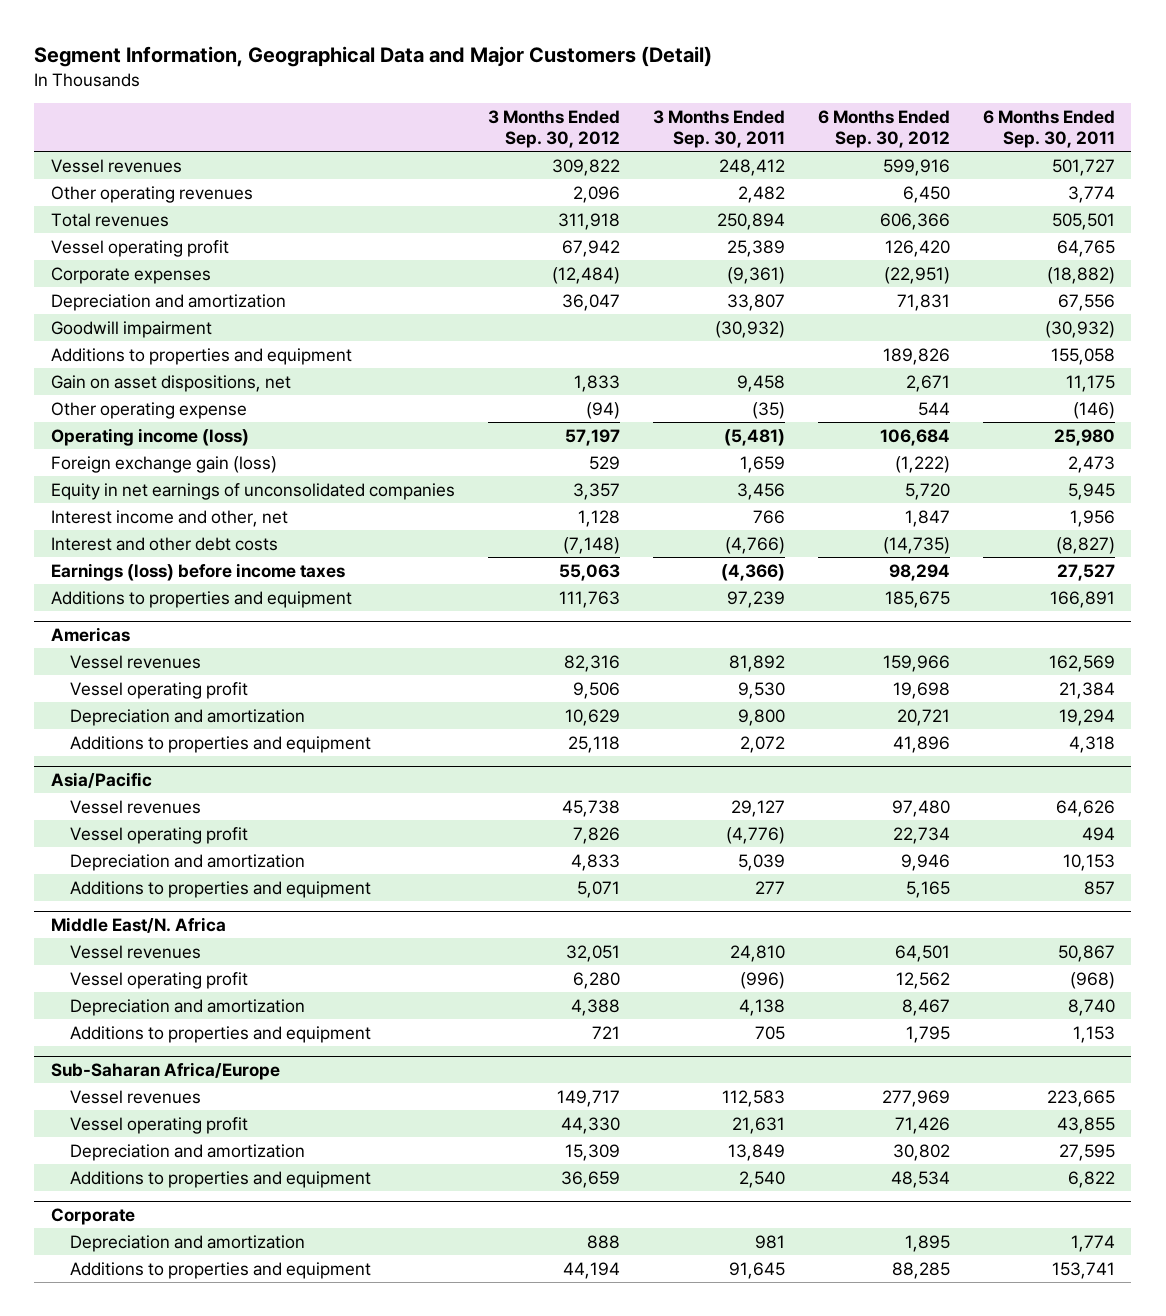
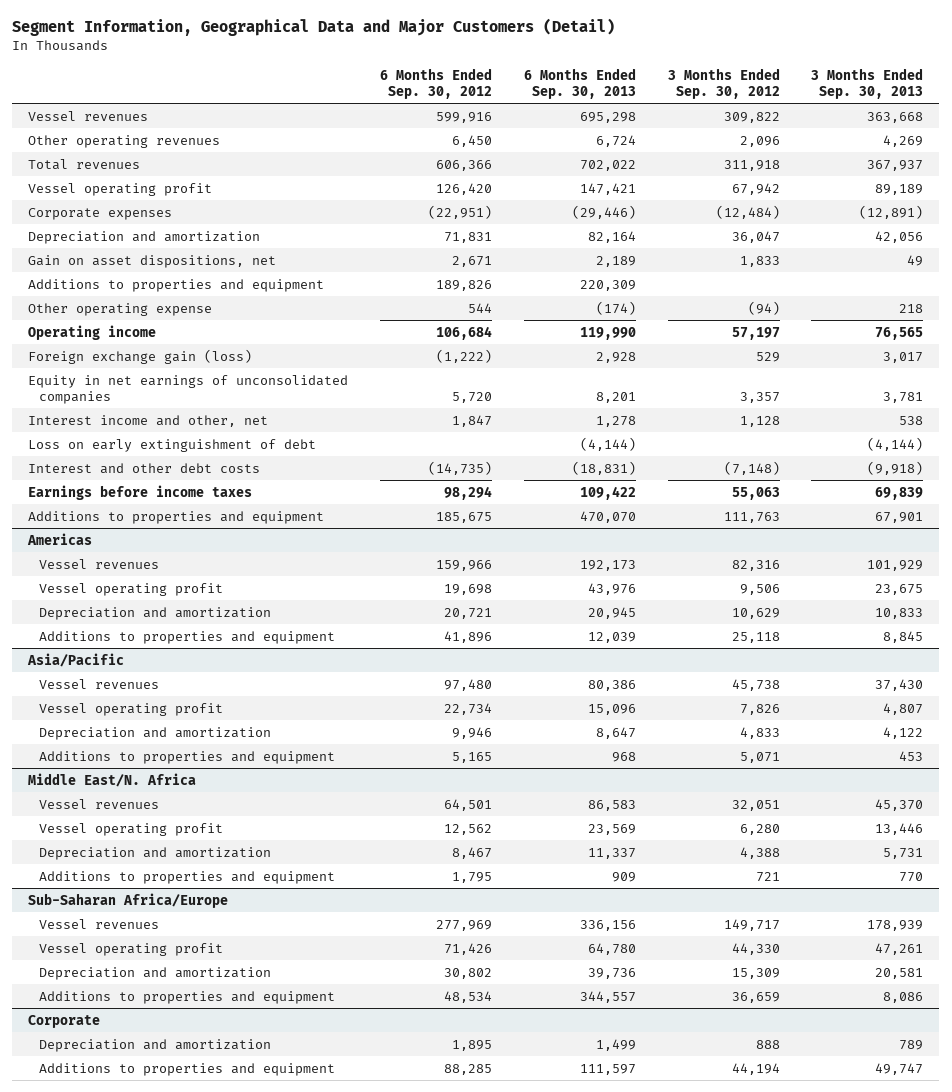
[652,110,785,149] 3 Months Ended Sep. 30, 2011 -> none
[982,110,1115,149] 6 Months Ended Sep. 30, 2011 -> none
none -> [523,67,636,100] 6 Months Ended Sep. 30, 2013
none -> [811,67,924,100] 3 Months Ended Sep. 30, 2013
[50,320,212,338] Goodwill impairment -> none
[50,347,352,365] Additions to properties and equipment -> [28,278,325,292] Additions to properties and equipment
[50,427,249,446] Operating income (loss) -> [28,324,157,340] Operating income
none -> [28,438,317,452] Loss on early extinguishment of debt
[50,562,345,581] Earnings (loss) before income taxes -> [28,484,253,500] Earnings before income taxes

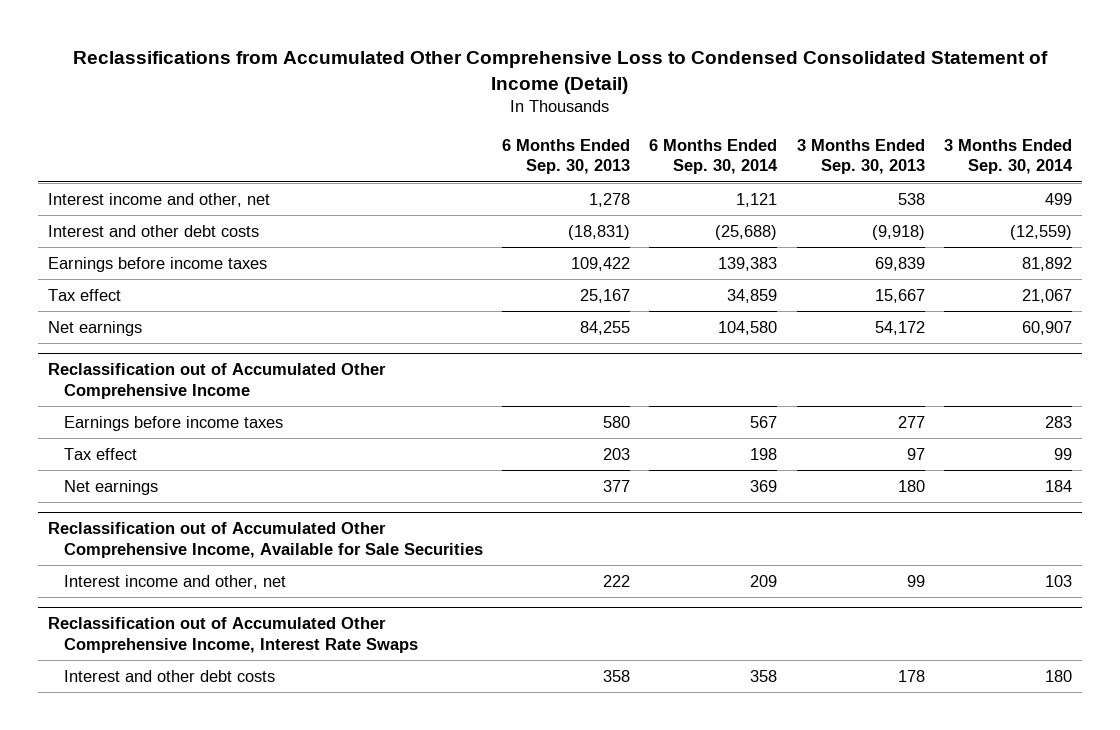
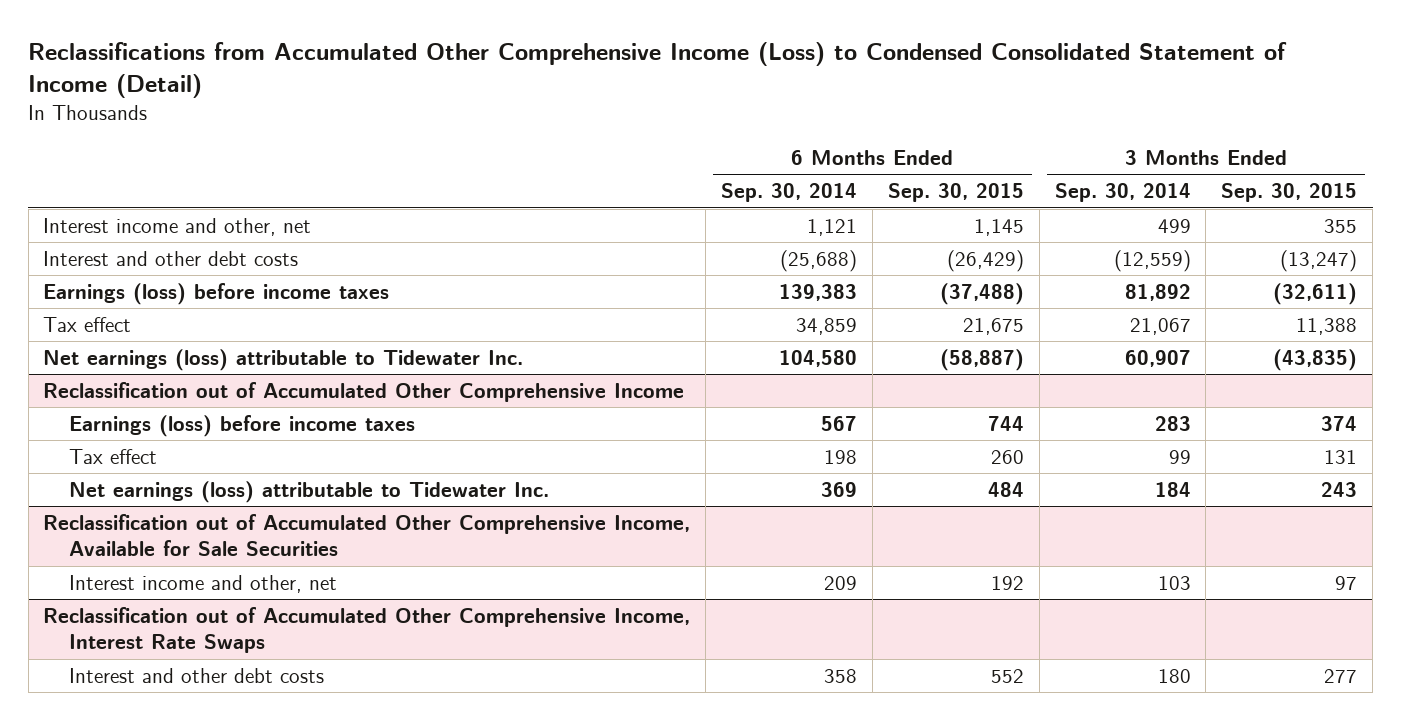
[72,50,1048,94] Reclassifications from Accumulated Other Comprehensive Loss to Condensed Consolidated Statement of Income (Detail) -> [28,42,1288,99] Reclassifications from Accumulated Other Comprehensive Income (Loss) to Condensed Consolidated Statement of Income (Detail)
[502,138,631,175] 6 Months Ended Sep. 30, 2013 -> none
[796,138,925,175] 3 Months Ended Sep. 30, 2013 -> none
none -> [887,183,1024,203] Sep. 30, 2015
none -> [1221,183,1358,203] Sep. 30, 2015
[47,256,267,272] Earnings before income taxes -> [43,282,390,305] Earnings (loss) before income taxes
[47,320,142,336] Net earnings -> [43,348,524,371] Net earnings (loss) attributable to Tidewater Inc.
[63,415,283,431] Earnings before income taxes -> [69,414,416,437] Earnings (loss) before income taxes
[63,479,158,495] Net earnings -> [69,480,550,503] Net earnings (loss) attributable to Tidewater Inc.

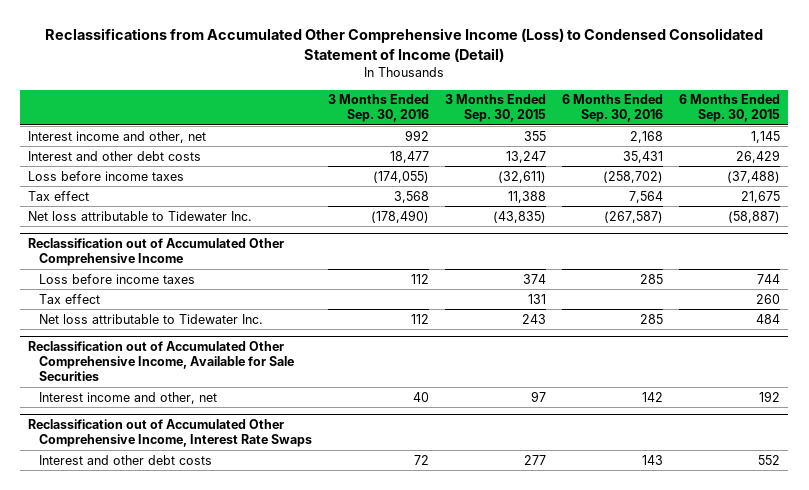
[721,183,858,203] Sep. 30, 2014 -> none
[1054,183,1191,203] Sep. 30, 2014 -> none
none -> [327,94,429,123] 3 Months Ended Sep. 30, 2016
none -> [562,94,664,123] 6 Months Ended Sep. 30, 2016
[946,249,1024,272] (26,429) -> [736,149,781,163] 26,429
[1280,249,1358,272] (13,247) -> [505,150,546,163] 13,247
[43,282,390,305] Earnings (loss) before income taxes -> [28,170,185,181] Loss before income taxes
[43,348,524,371] Net earnings (loss) attributable to Tidewater Inc. -> [28,210,253,221] Net loss attributable to Tidewater Inc.
[69,414,416,437] Earnings (loss) before income taxes -> [38,273,195,284] Loss before income taxes
[69,480,550,503] Net earnings (loss) attributable to Tidewater Inc. -> [38,313,263,324] Net loss attributable to Tidewater Inc.

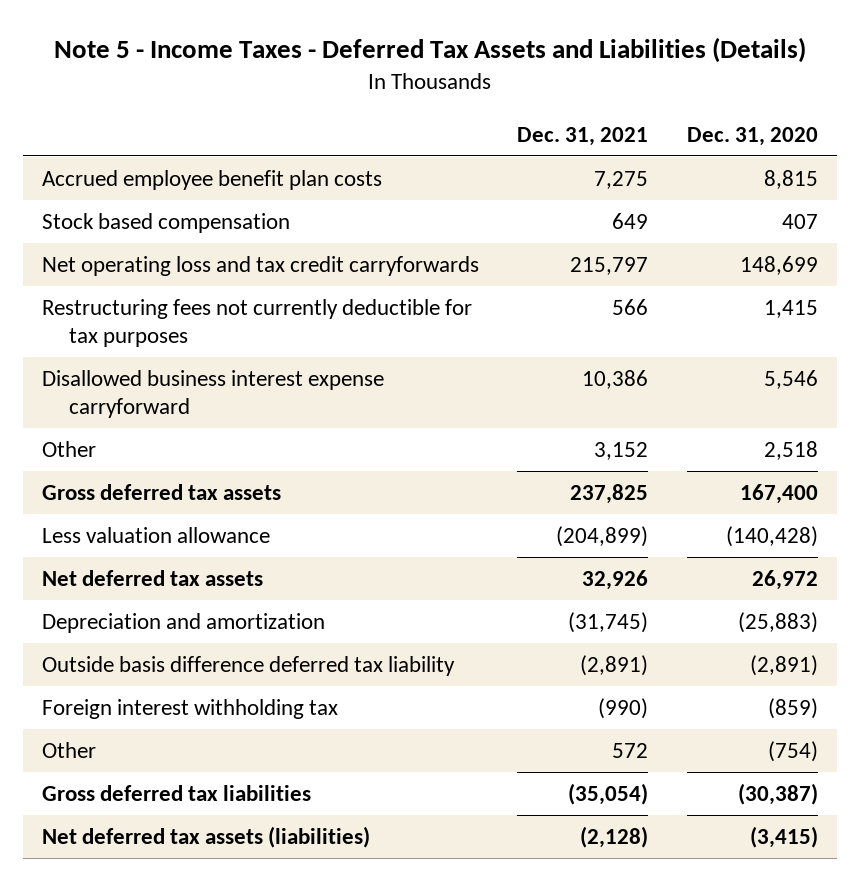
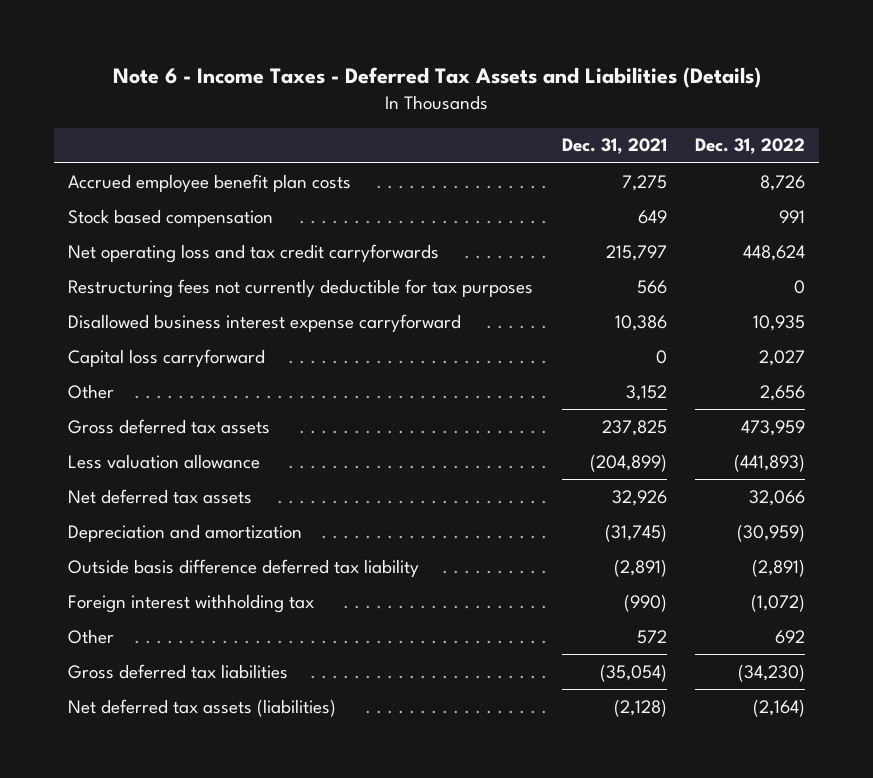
[53,37,806,64] Note 5 - Income Taxes - Deferred Tax Assets and Liabilities (Details) -> [112,67,761,89] Note 6 - Income Taxes - Deferred Tax Assets and Liabilities (Details)
[686,126,818,146] Dec. 31, 2020 -> none
none -> [695,138,806,155] Dec. 31, 2022
none -> [68,348,266,367] Capital loss carryforward

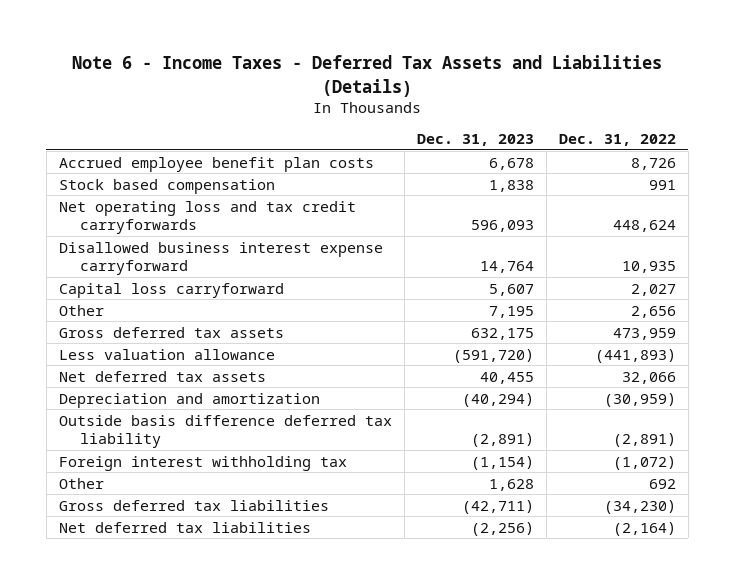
[561,138,667,155] Dec. 31, 2021 -> none
none -> [416,133,534,146] Dec. 31, 2023
[68,278,534,298] Restructuring fees not currently deductible for tax purposes -> none
[68,698,337,717] Net deferred tax assets (liabilities) -> [58,521,311,533] Net deferred tax liabilities

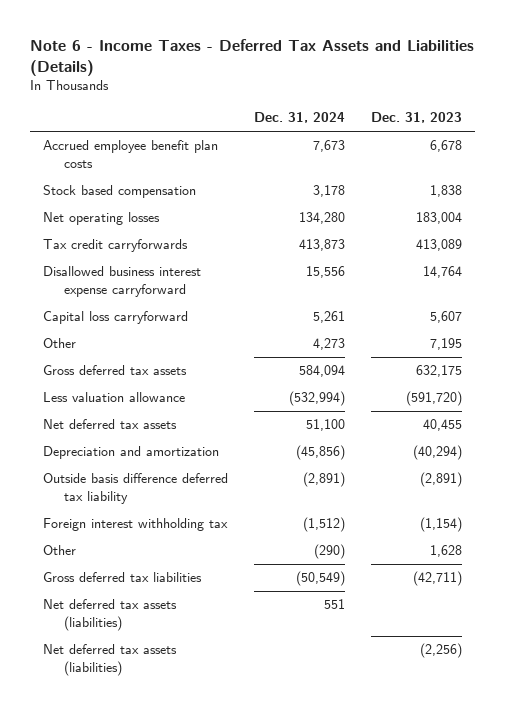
[558,133,676,146] Dec. 31, 2022 -> none
none -> [254,112,346,124] Dec. 31, 2024
[58,200,356,235] Net operating loss and tax credit carryforwards -> [43,212,161,226] Net operating losses
[470,220,534,233] 596,093 -> [416,212,463,225] 183,004
none -> [43,239,189,253] Tax credit carryforwards
none -> [43,599,178,631] Net deferred tax assets (liabilities)
[58,521,311,533] Net deferred tax liabilities -> [43,644,178,676] Net deferred tax assets (liabilities)

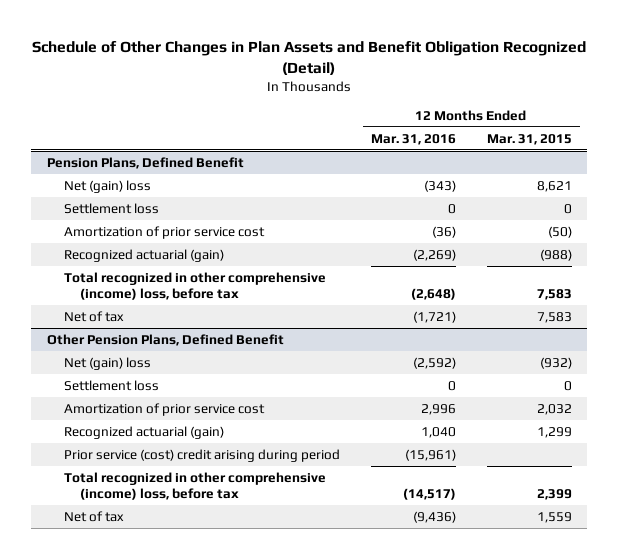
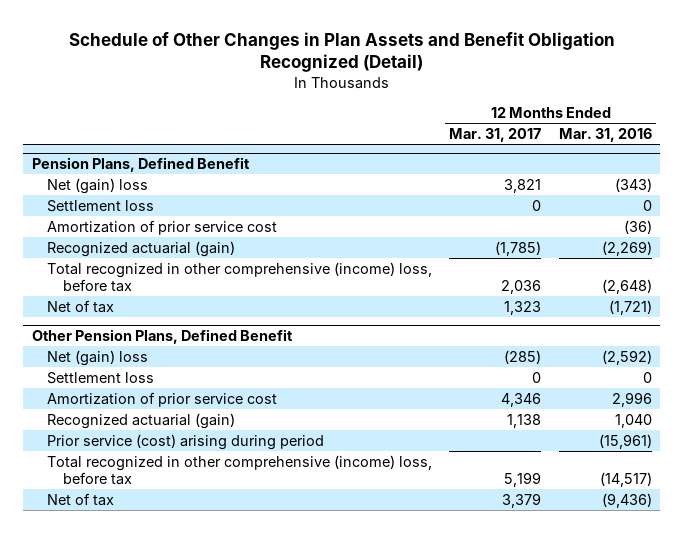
[486,133,572,145] Mar. 31, 2015 -> none
none -> [449,128,542,143] Mar. 31, 2017
[63,448,340,462] Prior service (cost) credit arising during period -> [47,433,325,450] Prior service (cost) arising during period

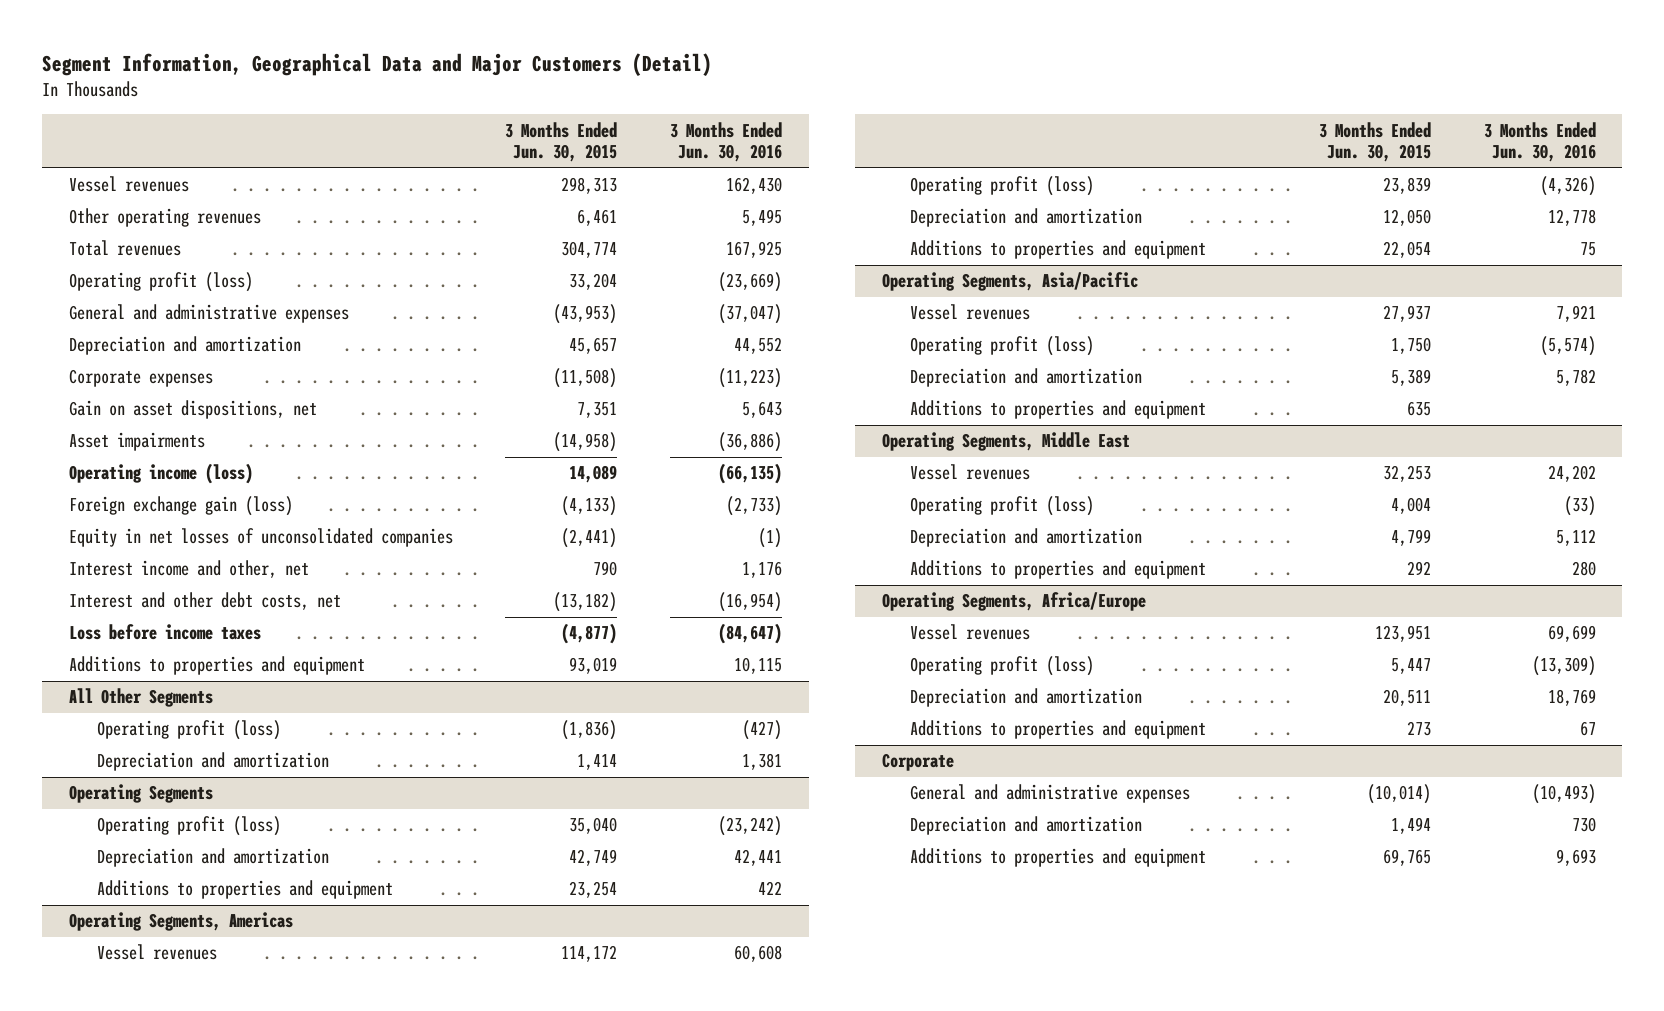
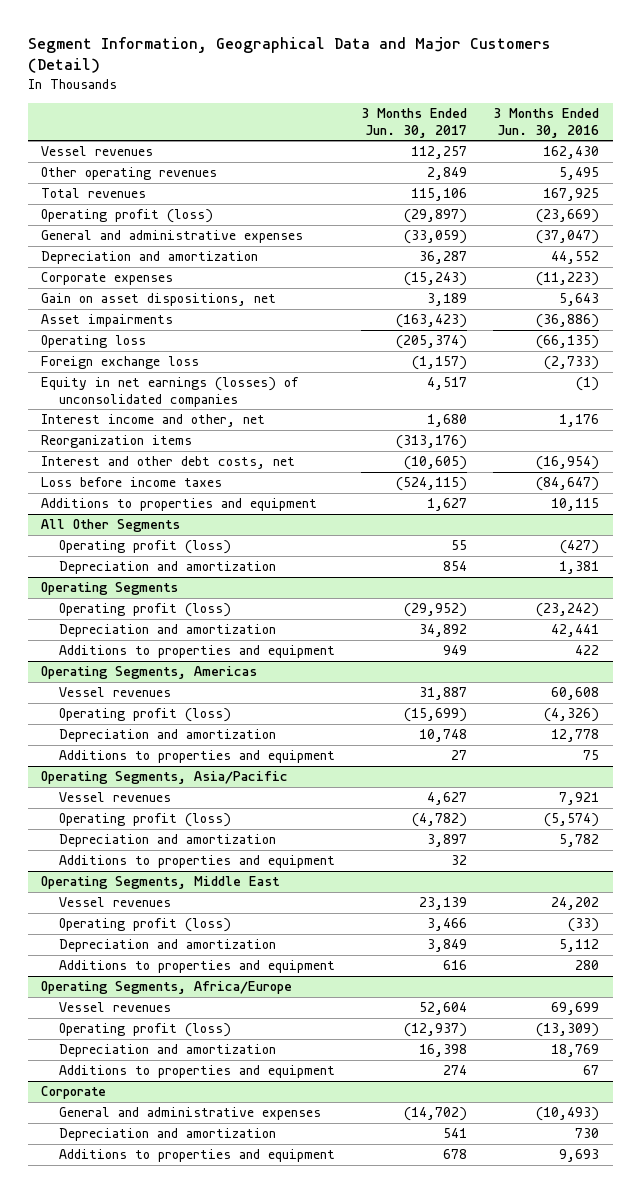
[505,121,618,163] 3 Months Ended Jun. 30, 2015 -> none
none -> [360,108,467,138] 3 Months Ended Jun. 30, 2017
[68,463,253,485] Operating income (loss) -> [40,335,146,349] Operating loss
[68,496,293,517] Foreign exchange gain (loss) -> [40,356,199,370] Foreign exchange loss
[68,528,453,548] Equity in net losses of unconsolidated companies -> [40,377,299,407] Equity in net earnings (losses) of unconsolidated companies
none -> [40,435,192,449] Reorganization items

